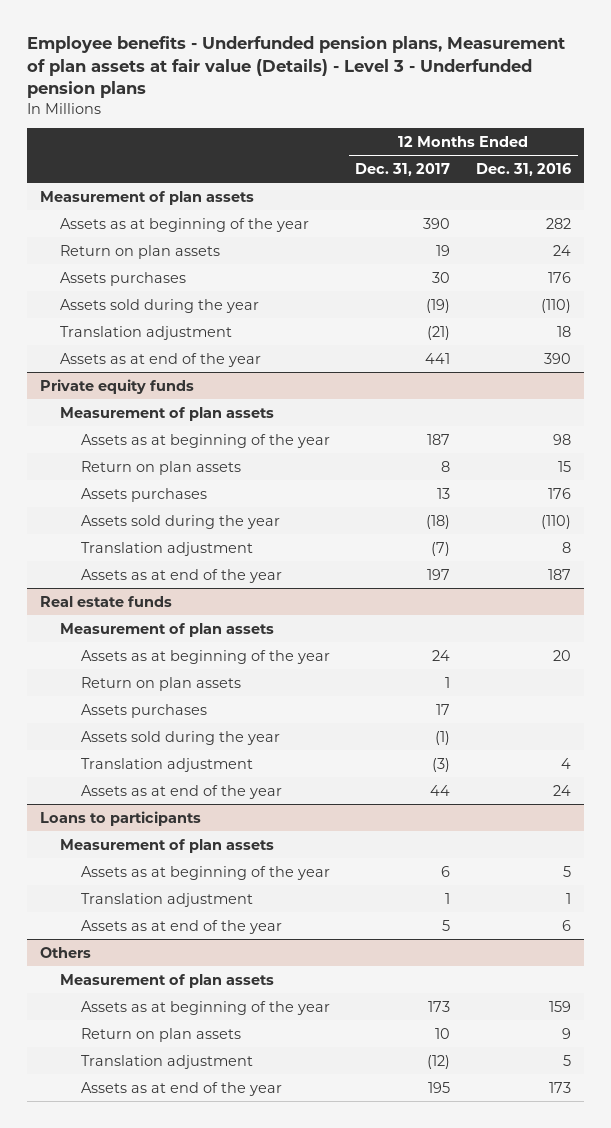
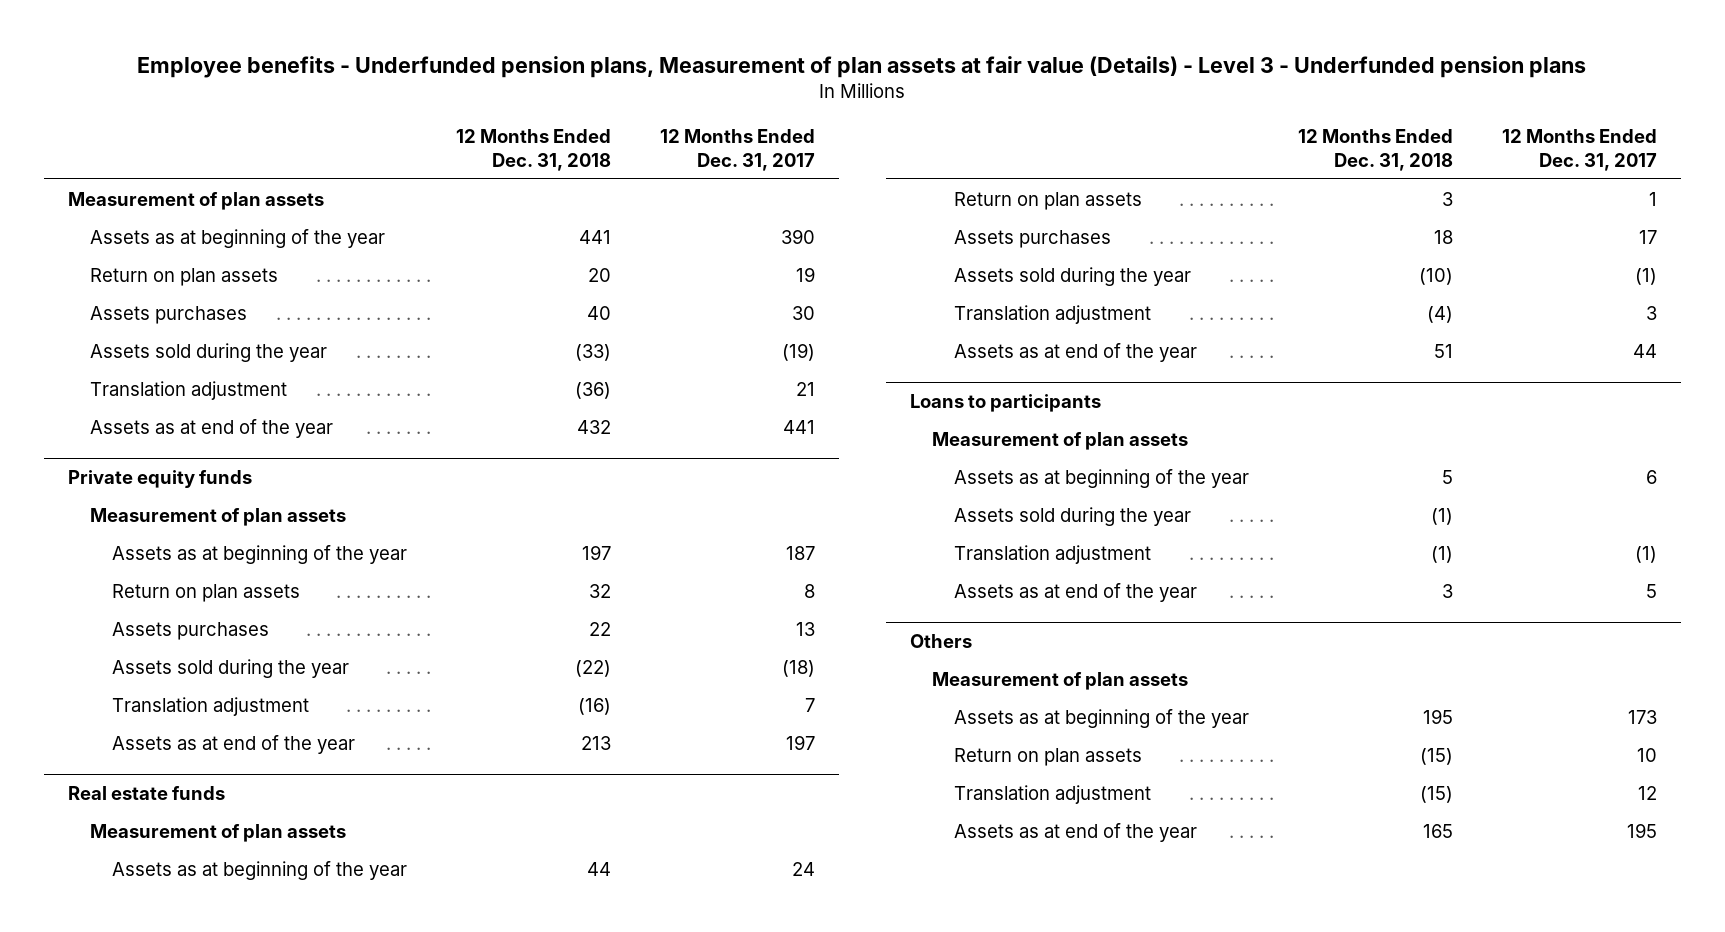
[476,162,572,176] Dec. 31, 2016 -> none
none -> [455,128,611,171] 12 Months Ended Dec. 31, 2018
[427,325,451,340] (21) -> [795,381,815,396] 21
[431,541,451,556] (7) -> [804,697,815,712] 7
[432,757,451,772] (3) -> [1646,305,1658,320] 3
none -> [954,506,1192,526] Assets sold during the year
[445,892,451,904] 1 -> [1635,545,1658,563] (1)
[427,1054,451,1069] (12) -> [1638,785,1658,800] 12

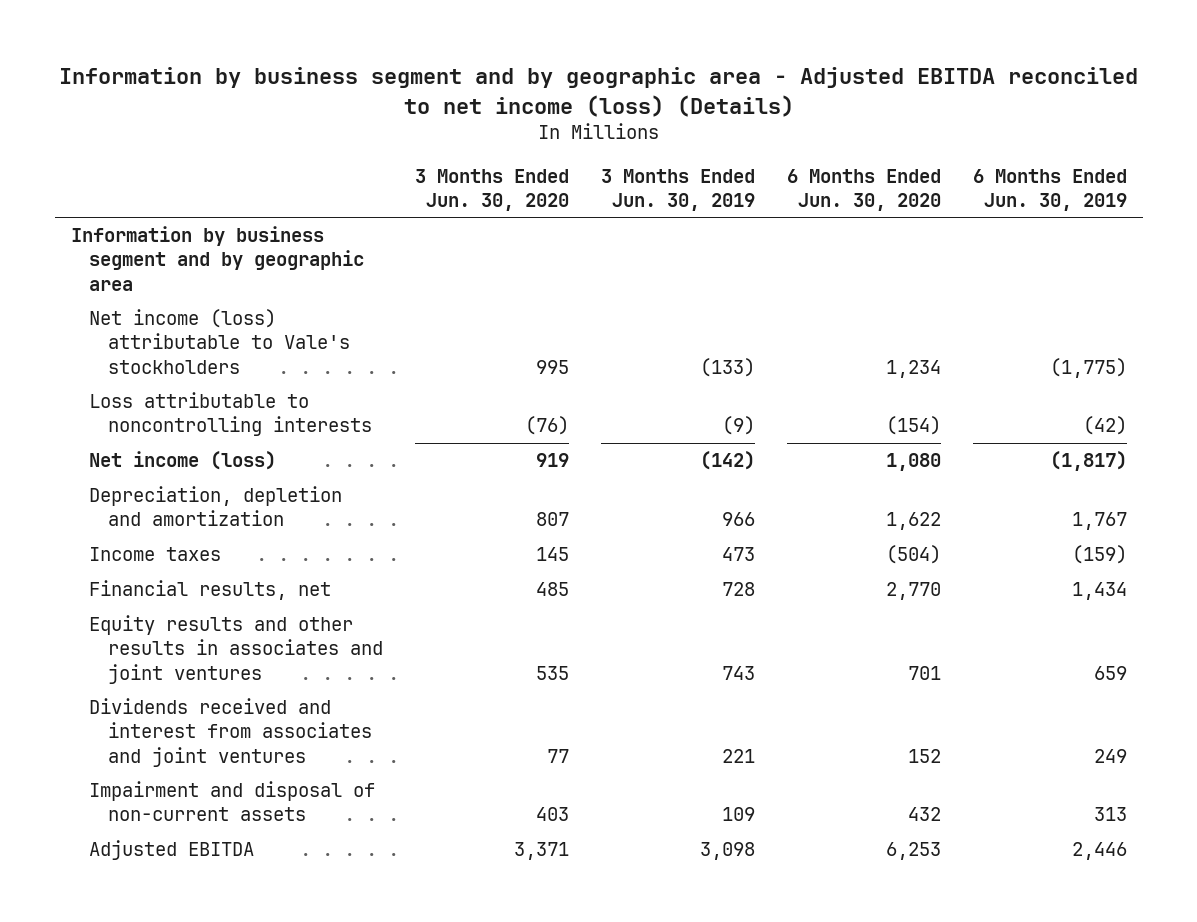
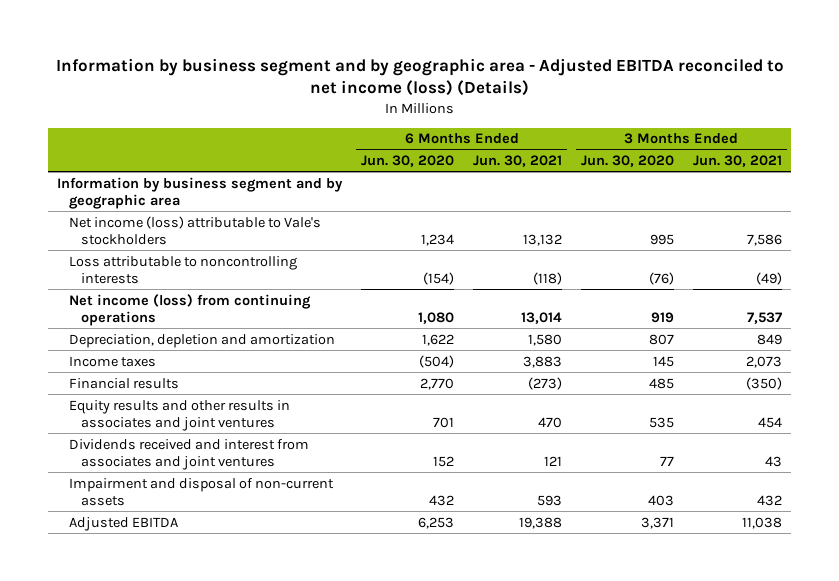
[600,168,755,211] 3 Months Ended Jun. 30, 2019 -> none
[972,168,1127,211] 6 Months Ended Jun. 30, 2019 -> none
none -> [473,155,563,168] Jun. 30, 2021
none -> [692,155,782,168] Jun. 30, 2021
[89,451,277,471] Net income (loss) -> [69,293,312,326] Net income (loss) from continuing operations
[89,580,332,601] Financial results, net -> [69,377,180,389] Financial results

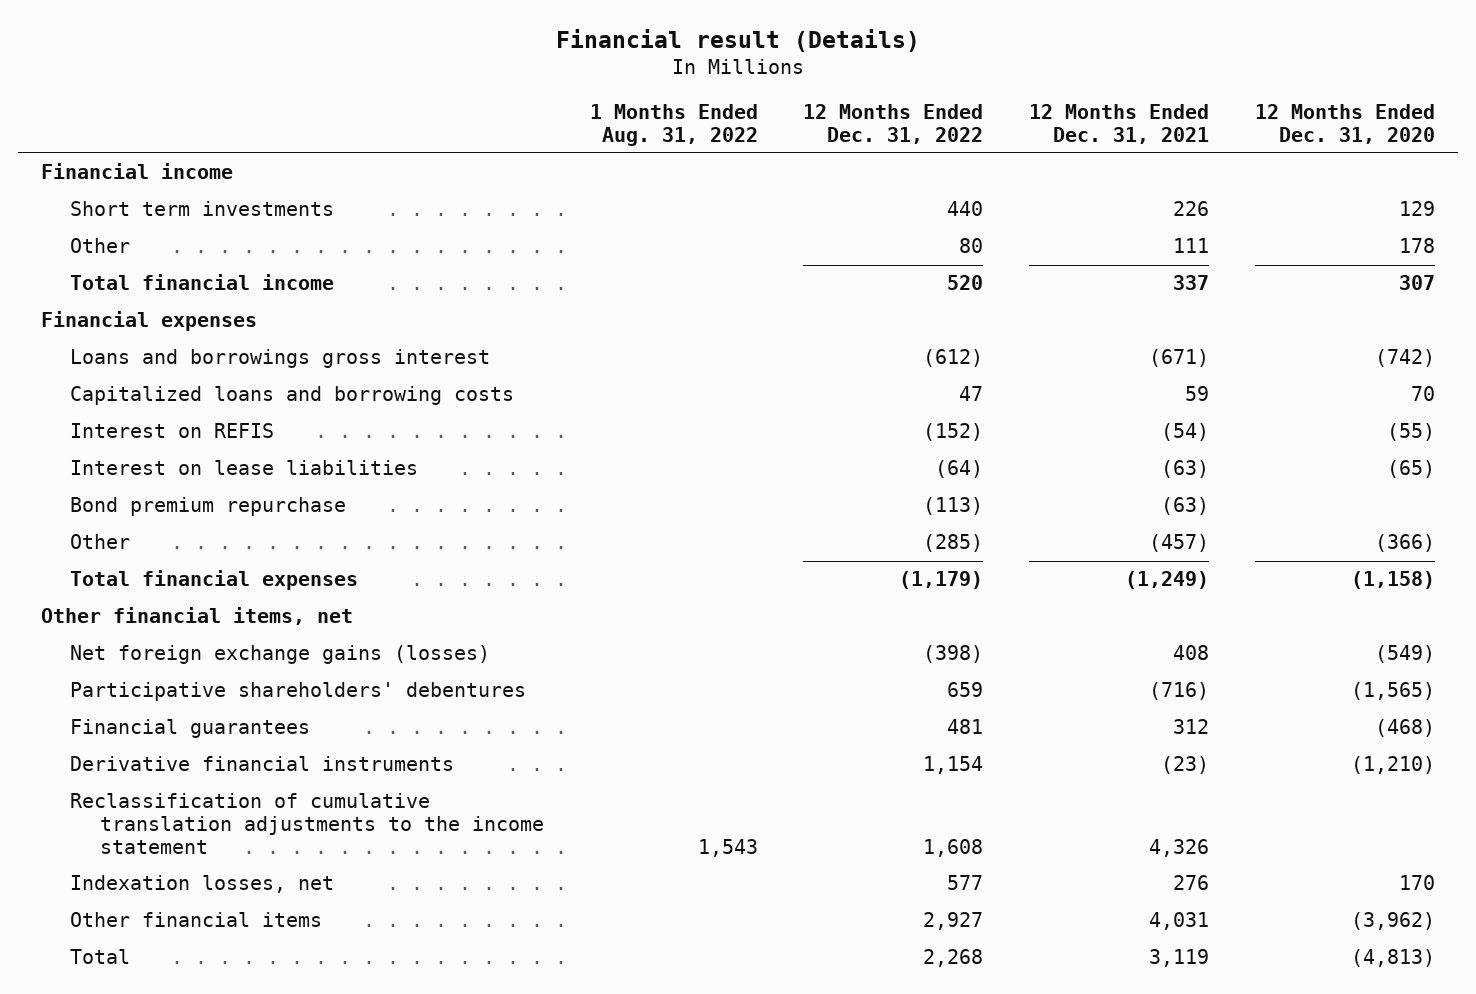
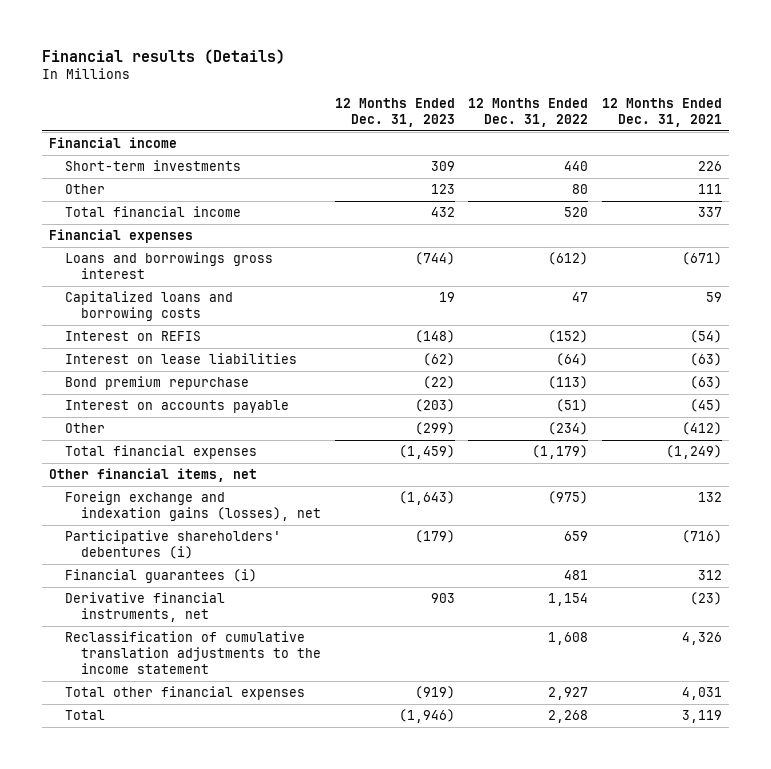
[555,29,920,53] Financial result (Details) -> [41,48,285,64] Financial results (Details)
[589,104,758,146] 1 Months Ended Aug. 31, 2022 -> none
[1254,104,1435,144] 12 Months Ended Dec. 31, 2020 -> none
none -> [334,98,455,128] 12 Months Ended Dec. 31, 2023
[70,201,335,217] Short term investments -> [64,160,241,172] Short-term investments
none -> [64,400,289,414] Interest on accounts payable
[923,534,984,553] (285) -> [548,422,589,436] (234)
[1149,534,1210,553] (457) -> [681,422,722,436] (412)
[70,645,491,665] Net foreign exchange gains (losses) -> [64,491,321,522] Foreign exchange and indexation gains (losses), net
[923,645,984,664] (398) -> [548,491,589,505] (975)
[1173,645,1210,661] 408 -> [697,492,722,503] 132
[70,682,527,702] Participative shareholders' debentures -> [64,530,281,560] Participative shareholders' debentures (i)
[70,719,311,739] Financial guarantees -> [64,569,257,584] Financial guarantees (i)
[70,756,455,772] Derivative financial instruments -> [64,592,225,623] Derivative financial instruments, net
[70,875,335,894] Indexation losses, net -> none
[70,912,323,928] Other financial items -> [64,686,305,701] Total other financial expenses

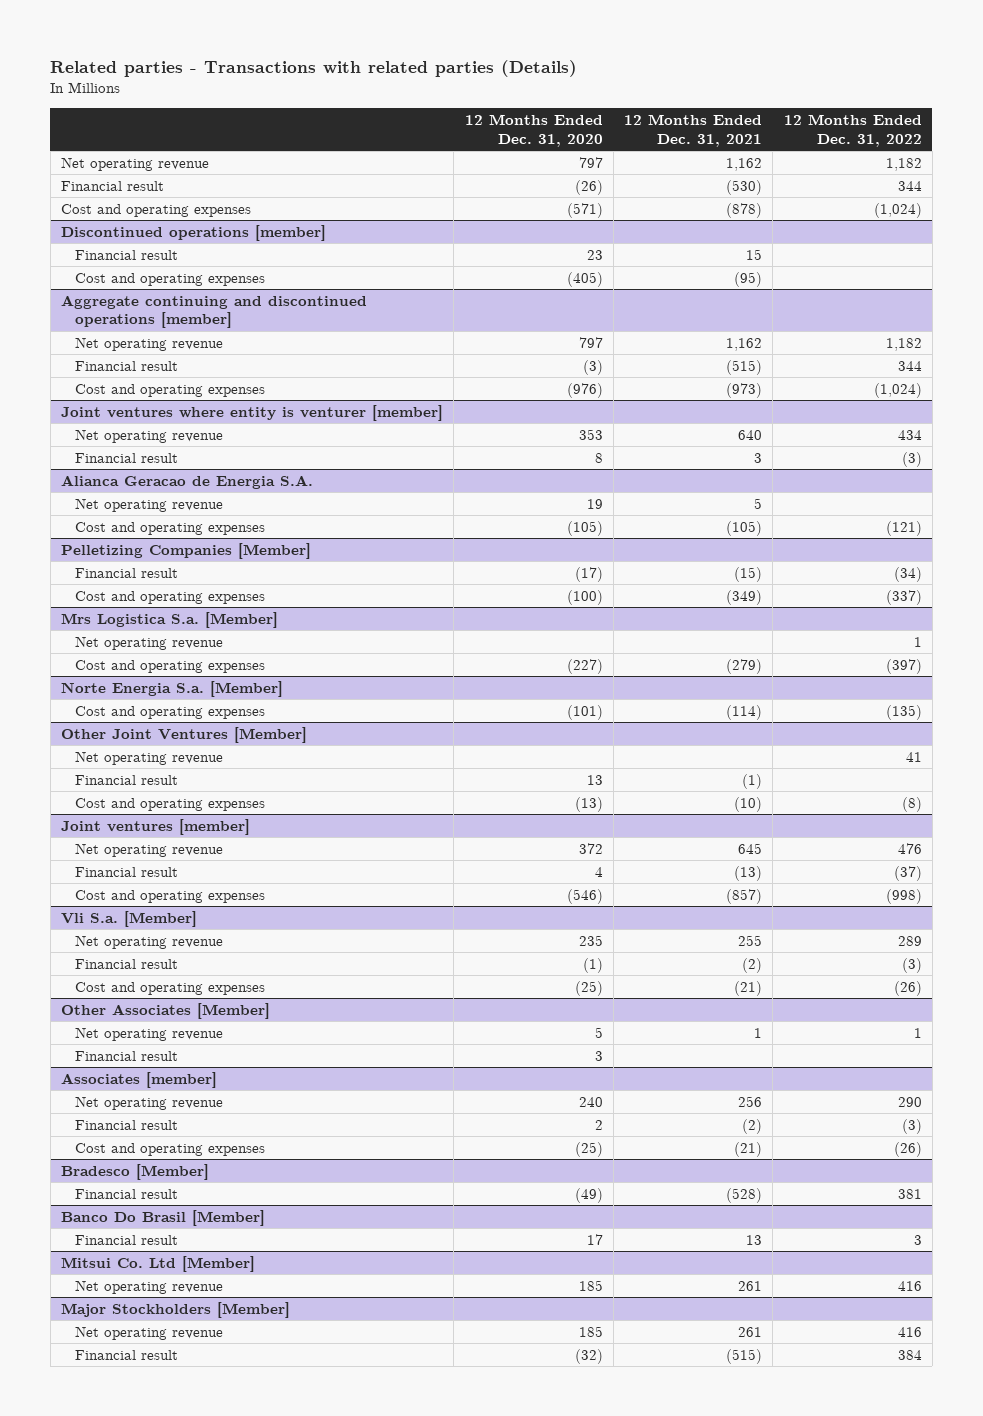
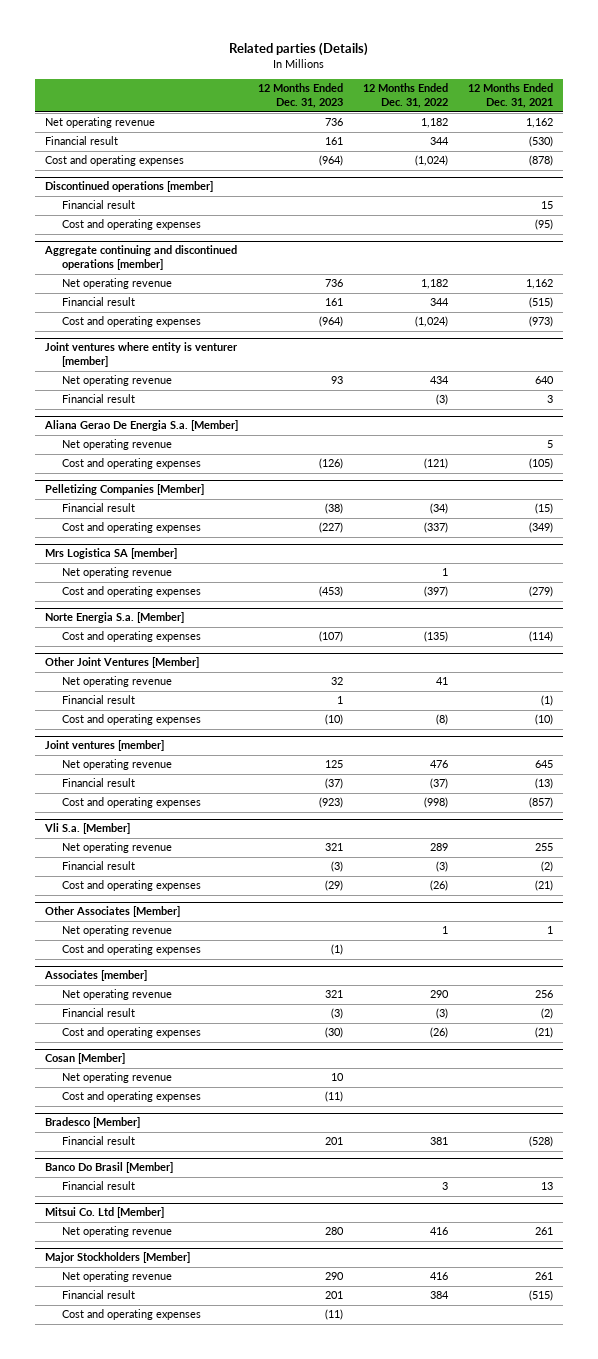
[50,60,578,78] Related parties - Transactions with related parties (Details) -> [229,41,369,56] Related parties (Details)
[464,114,603,147] 12 Months Ended Dec. 31, 2020 -> none
none -> [258,83,344,109] 12 Months Ended Dec. 31, 2023
[61,474,314,489] Alianca Geracao de Energia S.A. -> [44,420,239,432] Aliana Gerao De Energia S.a. [Member]
[61,611,279,628] Mrs Logistica S.a. [Member] -> [45,548,178,560] Mrs Logistica SA [member]
[74,1050,178,1061] Financial result -> none
none -> [61,944,201,956] Cost and operating expenses
none -> [45,1053,126,1065] Cosan [Member]
none -> [61,1072,172,1084] Net operating revenue
none -> [61,1091,201,1103] Cost and operating expenses
none -> [61,1309,201,1321] Cost and operating expenses

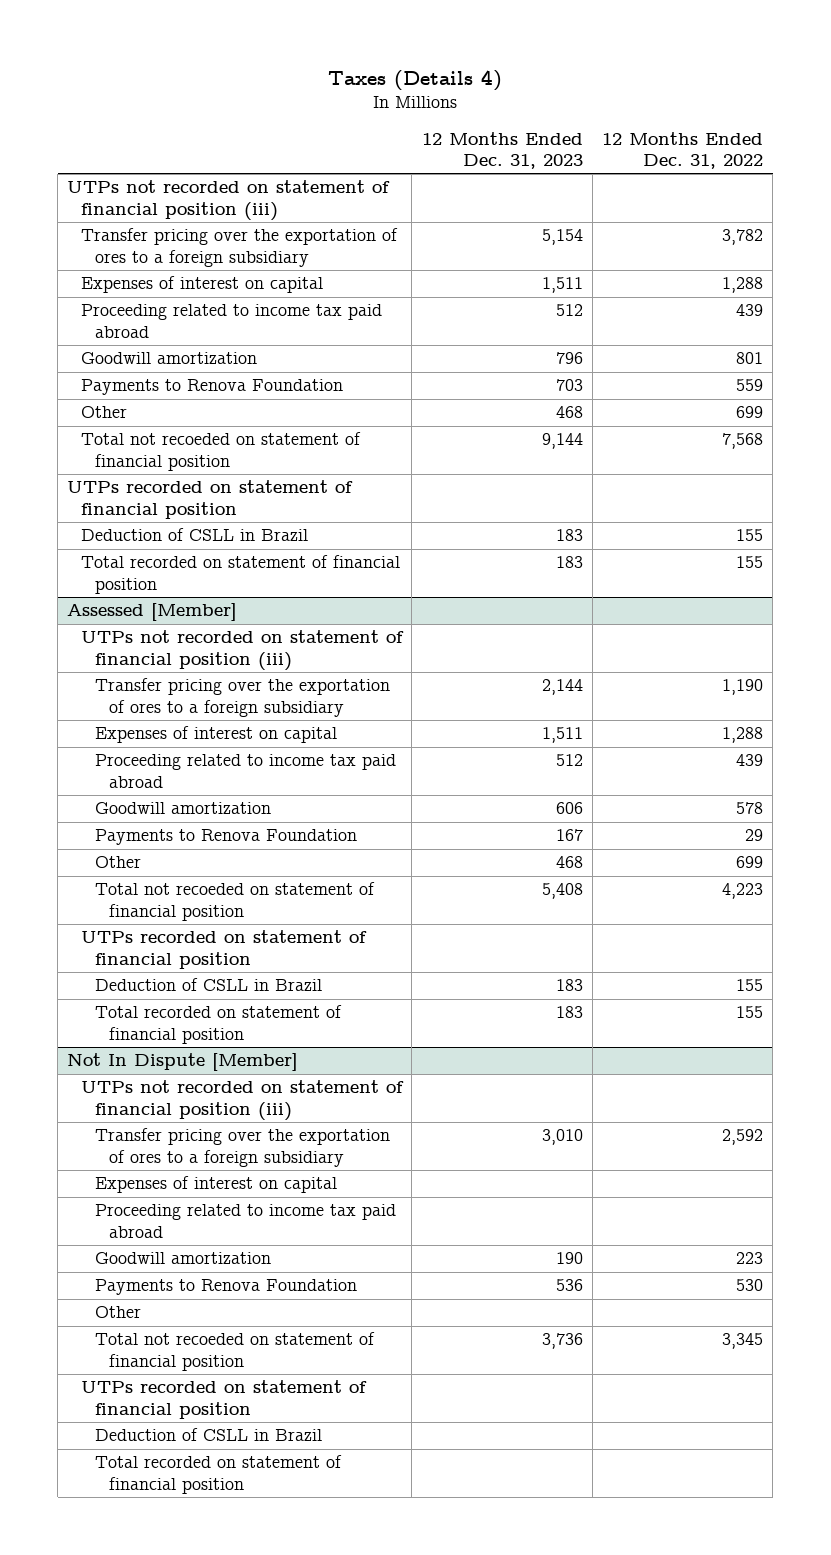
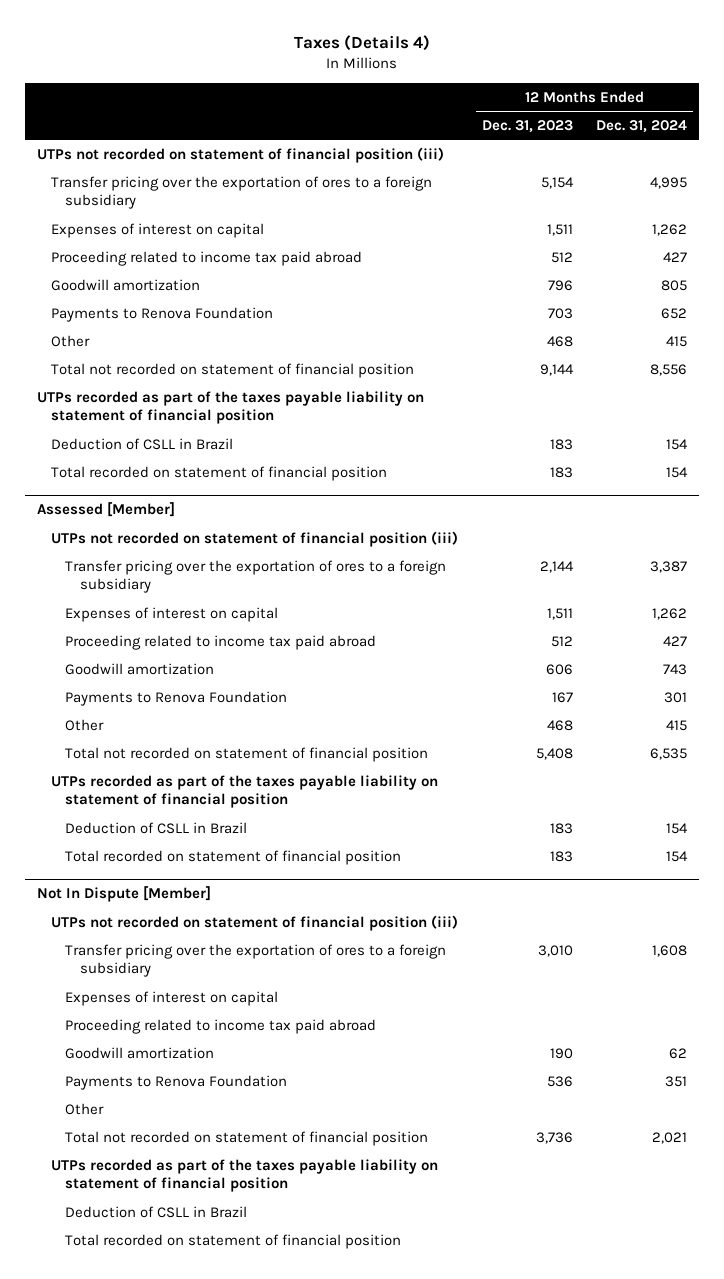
[602,131,764,169] 12 Months Ended Dec. 31, 2022 -> none
none -> [596,119,688,133] Dec. 31, 2024
[81,432,362,471] Total not recoeded on statement of financial position -> [51,362,415,378] Total not recorded on statement of financial position
[67,480,354,519] UTPs recorded on statement of financial position -> [36,390,424,425] UTPs recorded as part of the taxes payable liability on statement of financial position
[94,882,375,921] Total not recoeded on statement of financial position -> [65,746,429,762] Total not recorded on statement of financial position
[81,930,368,969] UTPs recorded on statement of financial position -> [51,774,439,809] UTPs recorded as part of the taxes payable liability on statement of financial position
[94,1332,375,1371] Total not recoeded on statement of financial position -> [65,1130,429,1146] Total not recorded on statement of financial position
[81,1380,368,1419] UTPs recorded on statement of financial position -> [51,1158,439,1193] UTPs recorded as part of the taxes payable liability on statement of financial position

